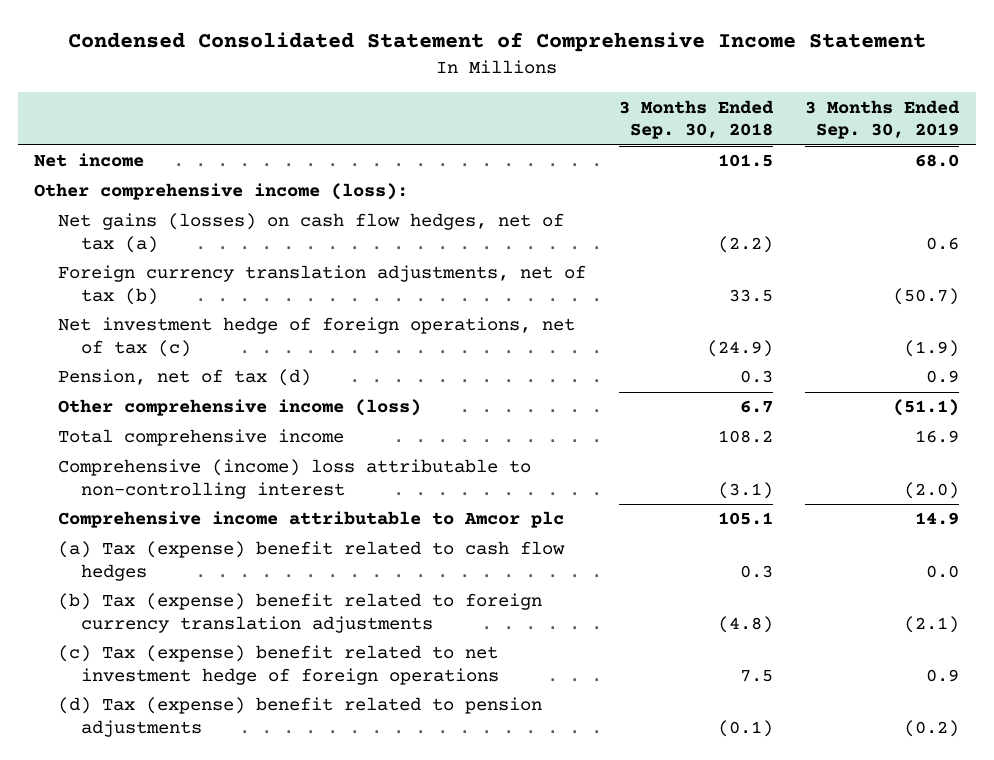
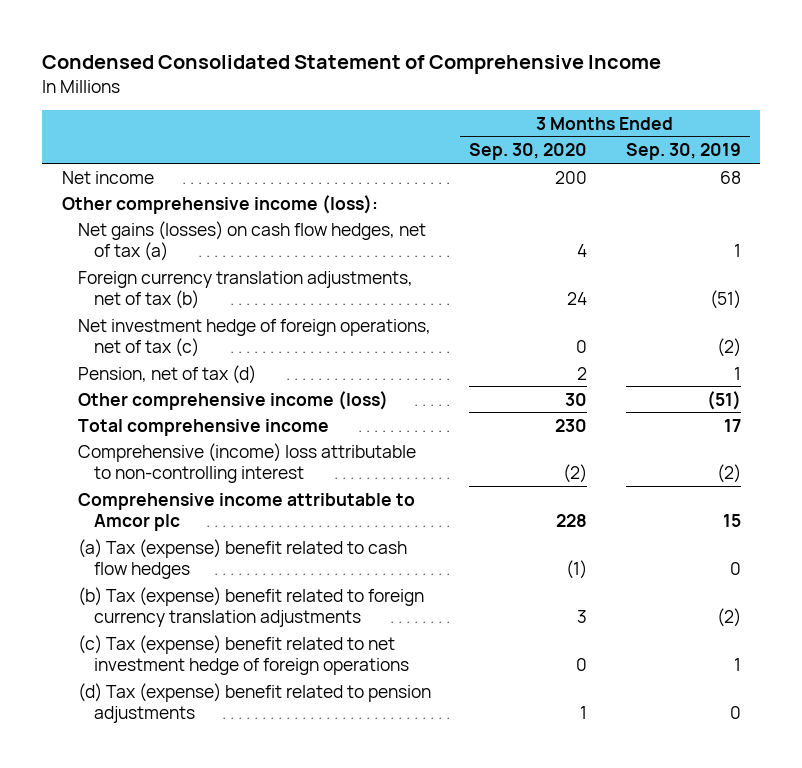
[67,32,926,53] Condensed Consolidated Statement of Comprehensive Income Statement -> [42,55,662,75] Condensed Consolidated Statement of Comprehensive Income
[618,99,774,140] 3 Months Ended Sep. 30, 2018 -> none
none -> [469,143,588,161] Sep. 30, 2020
[915,154,960,168] 68.0 -> [719,170,741,184] 68
[926,236,960,250] 0.6 -> [733,243,741,257] 1
[893,287,960,305] (50.7) -> [709,289,741,309] (51)
[904,339,960,357] (1.9) -> [716,337,741,357] (2)
[926,370,960,384] 0.9 -> [733,366,741,380] 1
[893,399,960,417] (51.1) -> [706,390,741,410] (51)
[915,430,960,444] 16.9 -> [723,418,741,432] 17
[904,481,960,499] (2.0) -> [716,463,741,483] (2)
[915,512,960,526] 14.9 -> [722,513,741,527] 15
[926,564,960,578] 0.0 -> [729,561,741,575] 0
[904,615,960,633] (2.1) -> [716,607,741,627] (2)
[926,668,960,682] 0.9 -> [733,657,741,671] 1
[904,719,960,737] (0.2) -> [729,705,741,719] 0

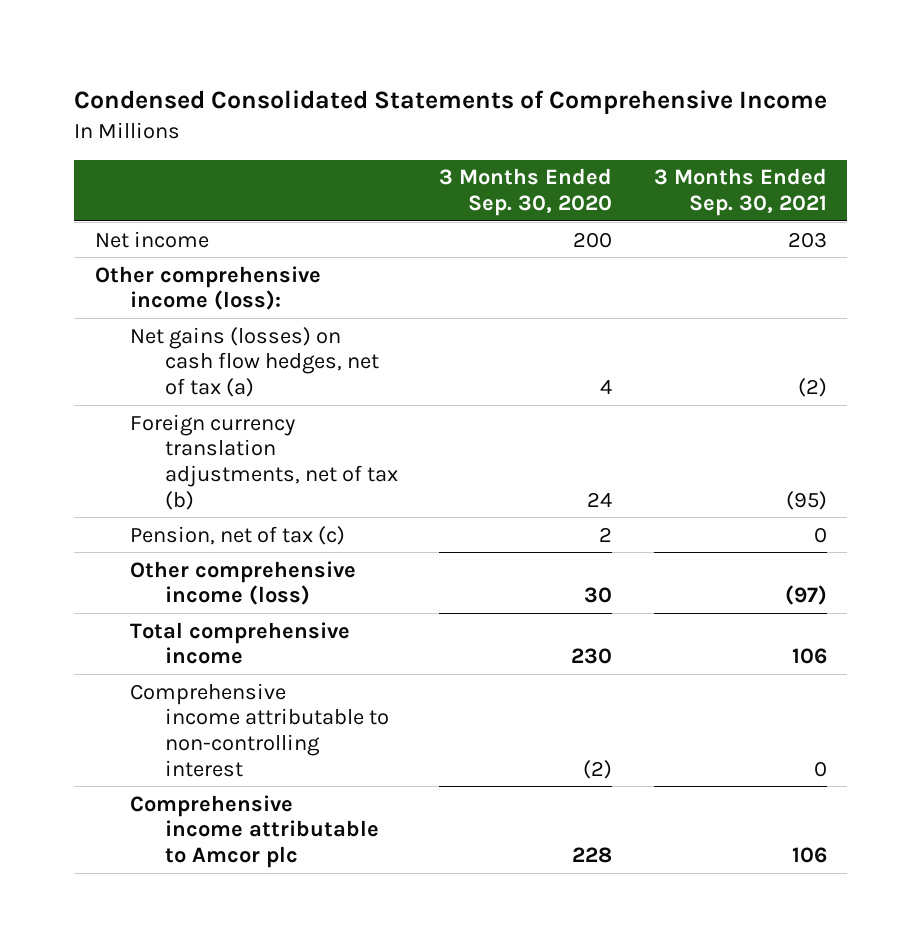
[42,55,662,75] Condensed Consolidated Statement of Comprehensive Income -> [74,90,828,115] Condensed Consolidated Statements of Comprehensive Income
[625,143,741,161] Sep. 30, 2019 -> none
none -> [653,168,827,217] 3 Months Ended Sep. 30, 2021
[77,318,431,357] Net investment hedge of foreign operations, net of tax (c) -> none
[77,364,256,384] Pension, net of tax (d) -> [130,525,346,545] Pension, net of tax (c)
[77,442,416,483] Comprehensive (income) loss attributable to non-controlling interest -> [130,682,390,777] Comprehensive income attributable to non-controlling interest
[77,538,407,579] (a) Tax (expense) benefit related to cash flow hedges -> none
[77,586,424,627] (b) Tax (expense) benefit related to foreign currency translation adjustments -> none
[77,634,409,675] (c) Tax (expense) benefit related to net investment hedge of foreign operations -> none
[77,682,431,723] (d) Tax (expense) benefit related to pension adjustments -> none

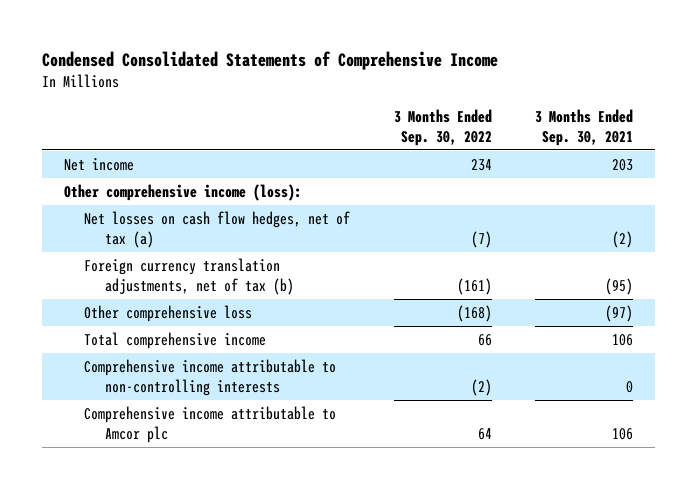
[439,168,613,217] 3 Months Ended Sep. 30, 2020 -> none
none -> [393,108,492,146] 3 Months Ended Sep. 30, 2022
[130,326,380,397] Net gains (losses) on cash flow hedges, net of tax (a) -> [84,210,351,248] Net losses on cash flow hedges, net of tax (a)
[130,525,346,545] Pension, net of tax (c) -> none
[130,560,357,606] Other comprehensive income (loss) -> [84,304,253,322] Other comprehensive loss
[130,682,390,777] Comprehensive income attributable to non-controlling interest -> [84,358,337,396] Comprehensive income attributable to non-controlling interests

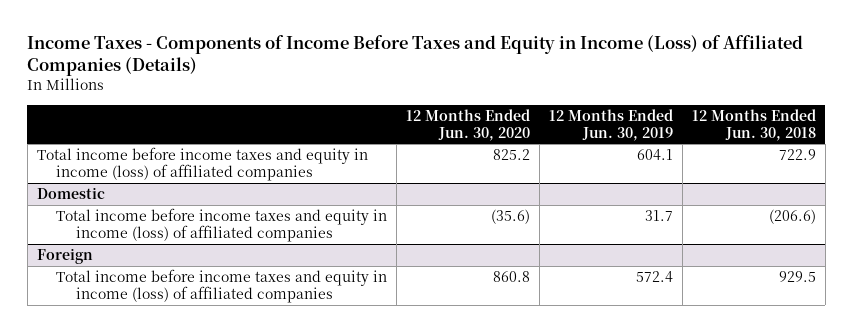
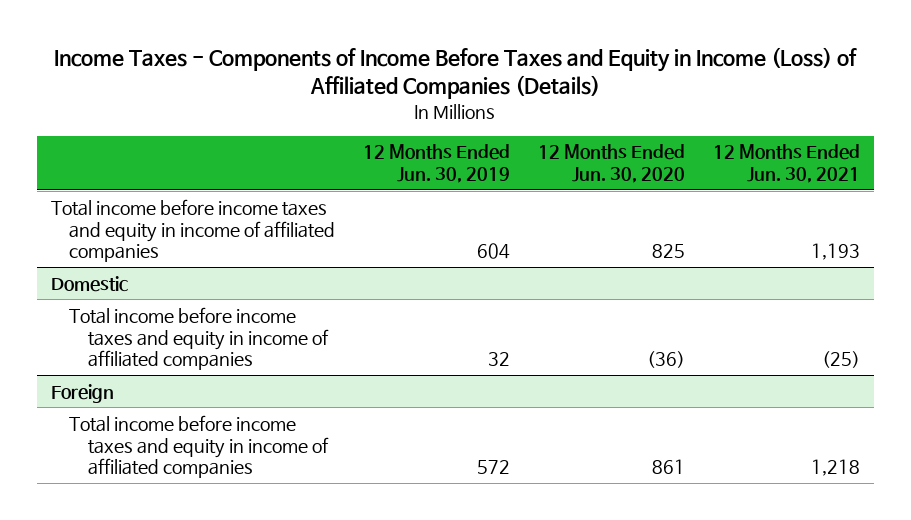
[691,108,816,141] 12 Months Ended Jun. 30, 2018 -> none
none -> [713,144,861,184] 12 Months Ended Jun. 30, 2021
[36,146,368,181] Total income before income taxes and equity in income (loss) of affiliated companies -> [50,198,336,263] Total income before income taxes and equity in income of affiliated companies
[493,148,531,160] 825.2 -> [652,244,686,259] 825
[636,148,673,160] 604.1 -> [477,243,511,260] 604
[56,207,388,242] Total income before income taxes and equity in income (loss) of affiliated companies -> [69,306,329,371] Total income before income taxes and equity in income of affiliated companies
[491,208,531,224] (35.6) -> [647,351,686,369] (36)
[644,209,673,221] 31.7 -> [488,352,511,367] 32
[56,268,388,303] Total income before income taxes and equity in income (loss) of affiliated companies -> [69,414,329,479] Total income before income taxes and equity in income of affiliated companies
[493,270,531,282] 860.8 -> [652,459,686,475] 861
[635,270,673,282] 572.4 -> [477,460,511,475] 572

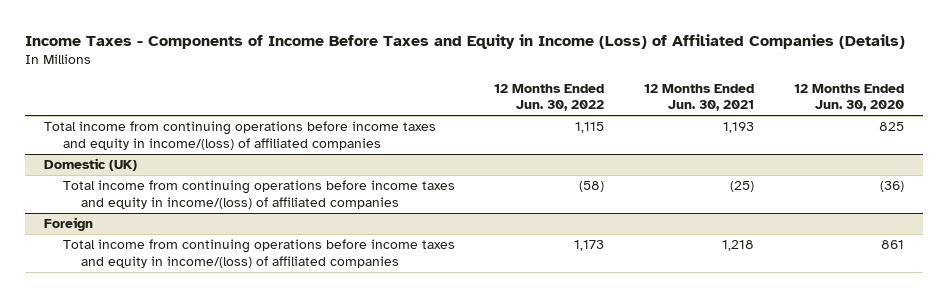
[363,144,511,184] 12 Months Ended Jun. 30, 2019 -> none
none -> [494,84,605,112] 12 Months Ended Jun. 30, 2022
[50,198,336,263] Total income before income taxes and equity in income of affiliated companies -> [44,121,437,150] Total income from continuing operations before income taxes and equity in income/(loss) of affiliated companies
[50,275,128,292] Domestic -> [44,158,138,172] Domestic (UK)
[69,306,329,371] Total income before income taxes and equity in income of affiliated companies -> [62,180,455,209] Total income from continuing operations before income taxes and equity in income/(loss) of affiliated companies
[69,414,329,479] Total income before income taxes and equity in income of affiliated companies -> [62,239,455,268] Total income from continuing operations before income taxes and equity in income/(loss) of affiliated companies

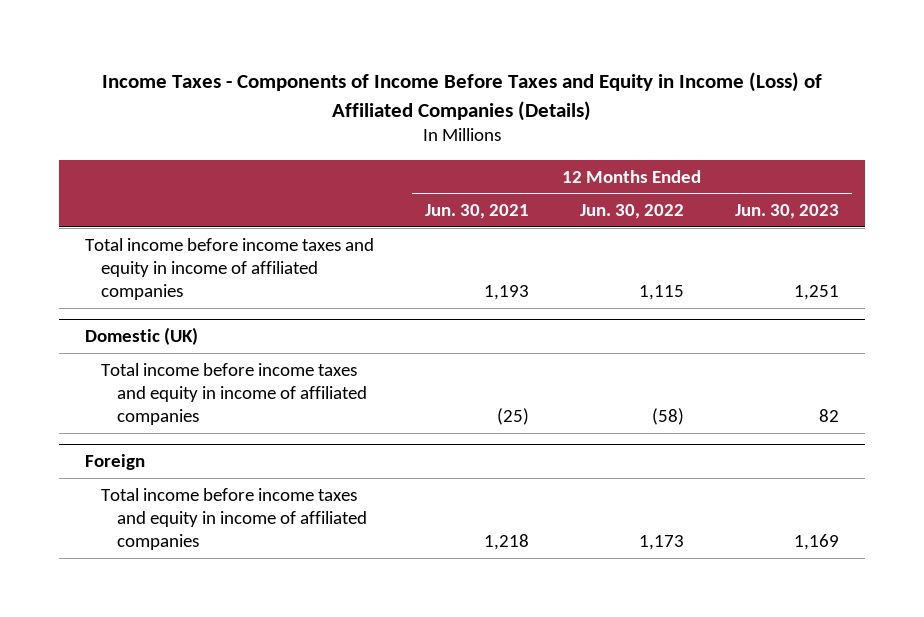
[793,84,904,112] 12 Months Ended Jun. 30, 2020 -> none
none -> [735,204,840,220] Jun. 30, 2023
[44,121,437,150] Total income from continuing operations before income taxes and equity in income/(loss) of affiliated companies -> [84,237,374,301] Total income before income taxes and equity in income of affiliated companies
[62,180,455,209] Total income from continuing operations before income taxes and equity in income/(loss) of affiliated companies -> [100,362,368,426] Total income before income taxes and equity in income of affiliated companies
[62,239,455,268] Total income from continuing operations before income taxes and equity in income/(loss) of affiliated companies -> [100,487,368,551] Total income before income taxes and equity in income of affiliated companies

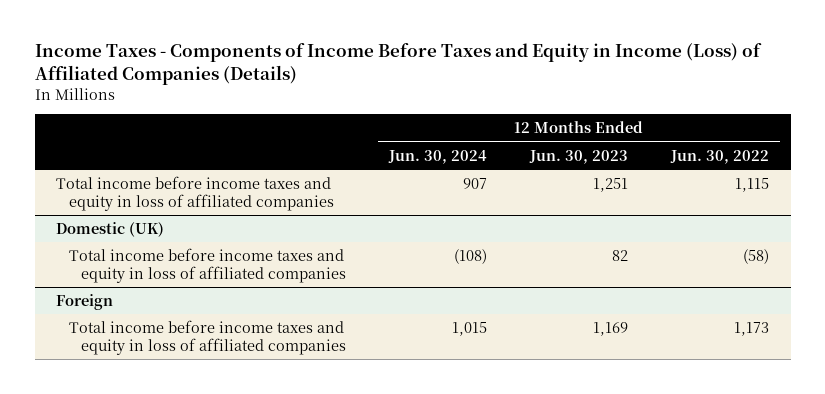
[424,204,529,220] Jun. 30, 2021 -> none
none -> [388,149,488,164] Jun. 30, 2024
[84,237,374,301] Total income before income taxes and equity in income of affiliated companies -> [56,175,334,212] Total income before income taxes and equity in loss of affiliated companies
[100,362,368,426] Total income before income taxes and equity in income of affiliated companies -> [68,247,347,284] Total income before income taxes and equity in loss of affiliated companies
[100,487,368,551] Total income before income taxes and equity in income of affiliated companies -> [68,319,347,356] Total income before income taxes and equity in loss of affiliated companies

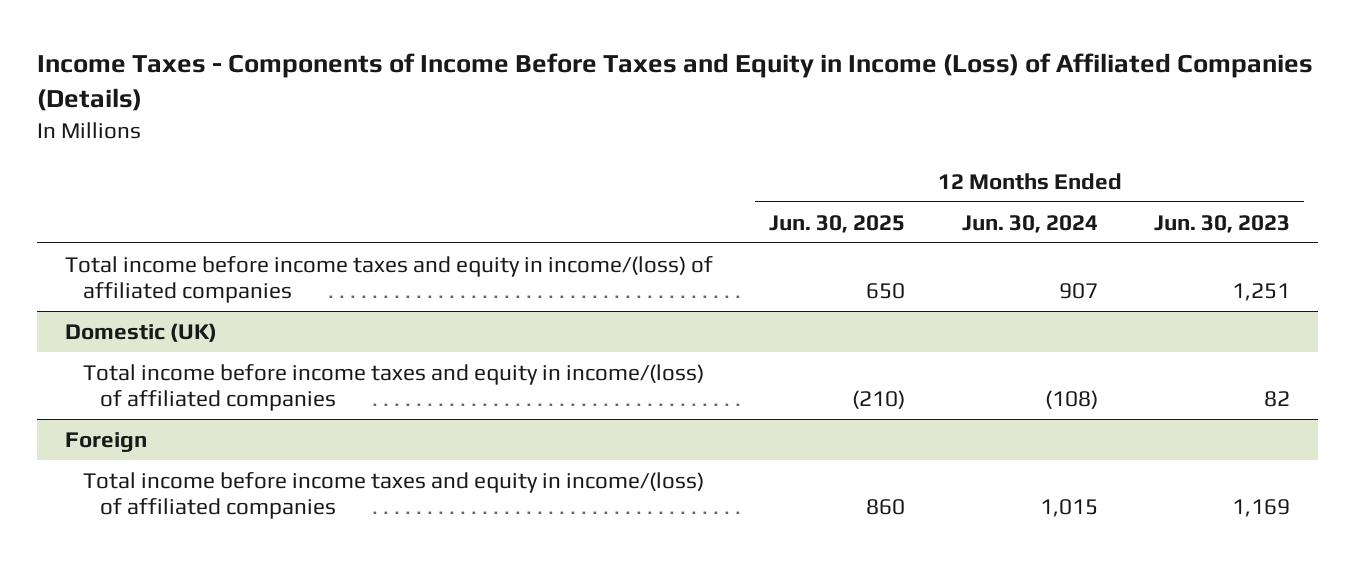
[670,149,770,164] Jun. 30, 2022 -> none
none -> [769,214,906,233] Jun. 30, 2025
[56,175,334,212] Total income before income taxes and equity in loss of affiliated companies -> [65,255,714,304] Total income before income taxes and equity in income/(loss) of affiliated companies
[68,247,347,284] Total income before income taxes and equity in loss of affiliated companies -> [82,363,704,412] Total income before income taxes and equity in income/(loss) of affiliated companies
[68,319,347,356] Total income before income taxes and equity in loss of affiliated companies -> [82,471,704,520] Total income before income taxes and equity in income/(loss) of affiliated companies

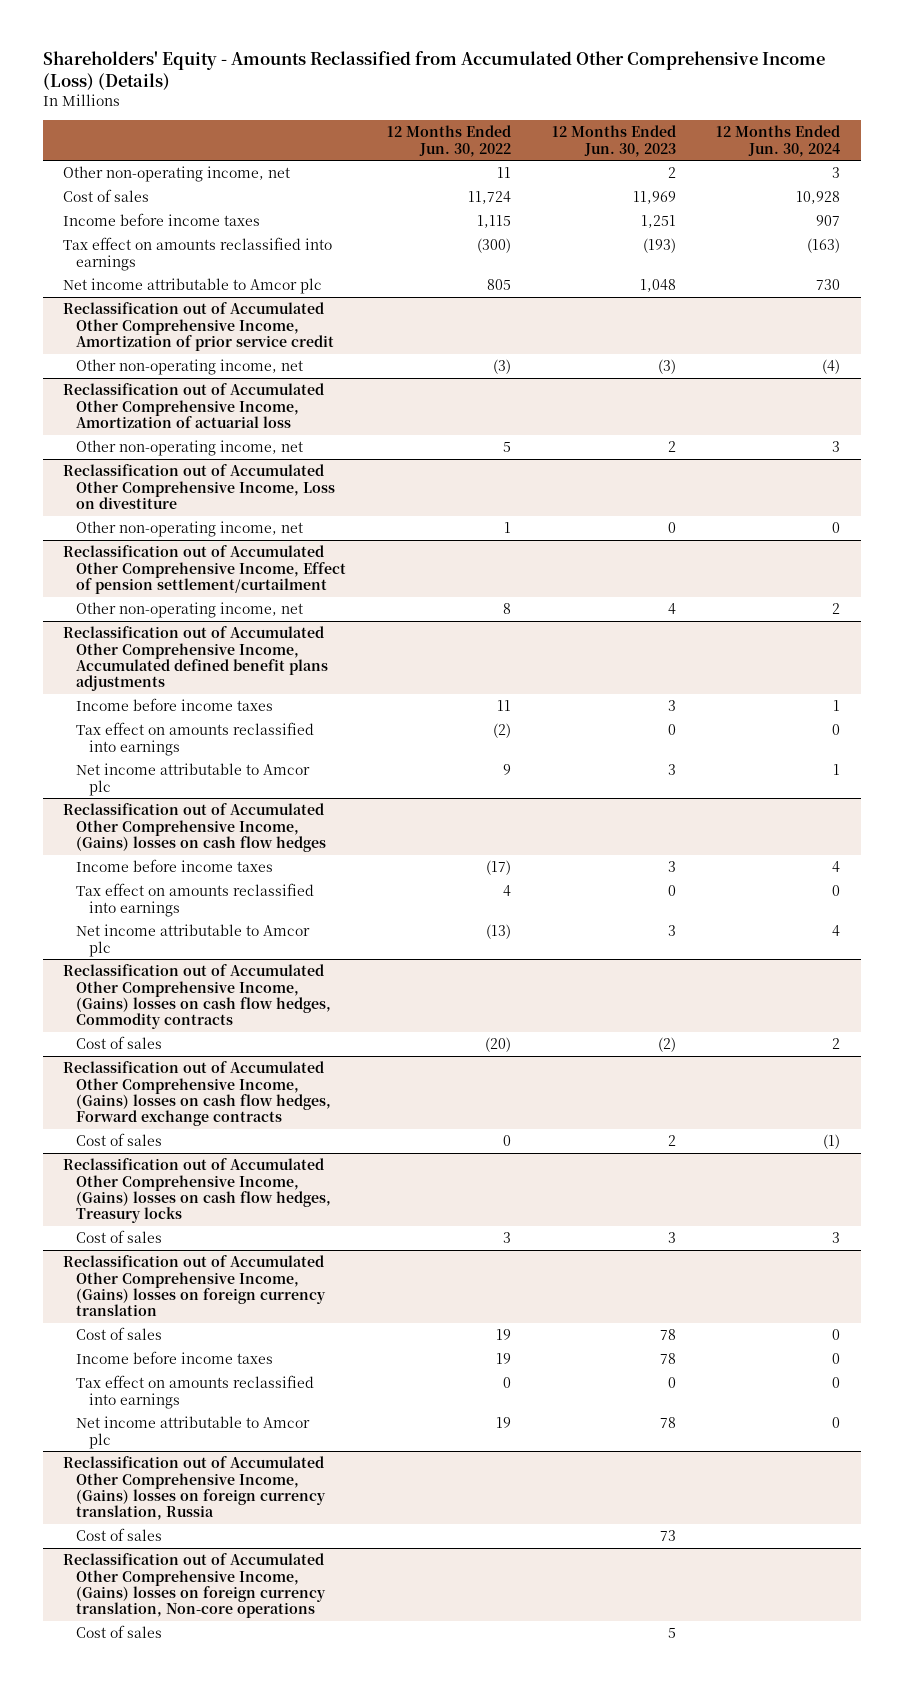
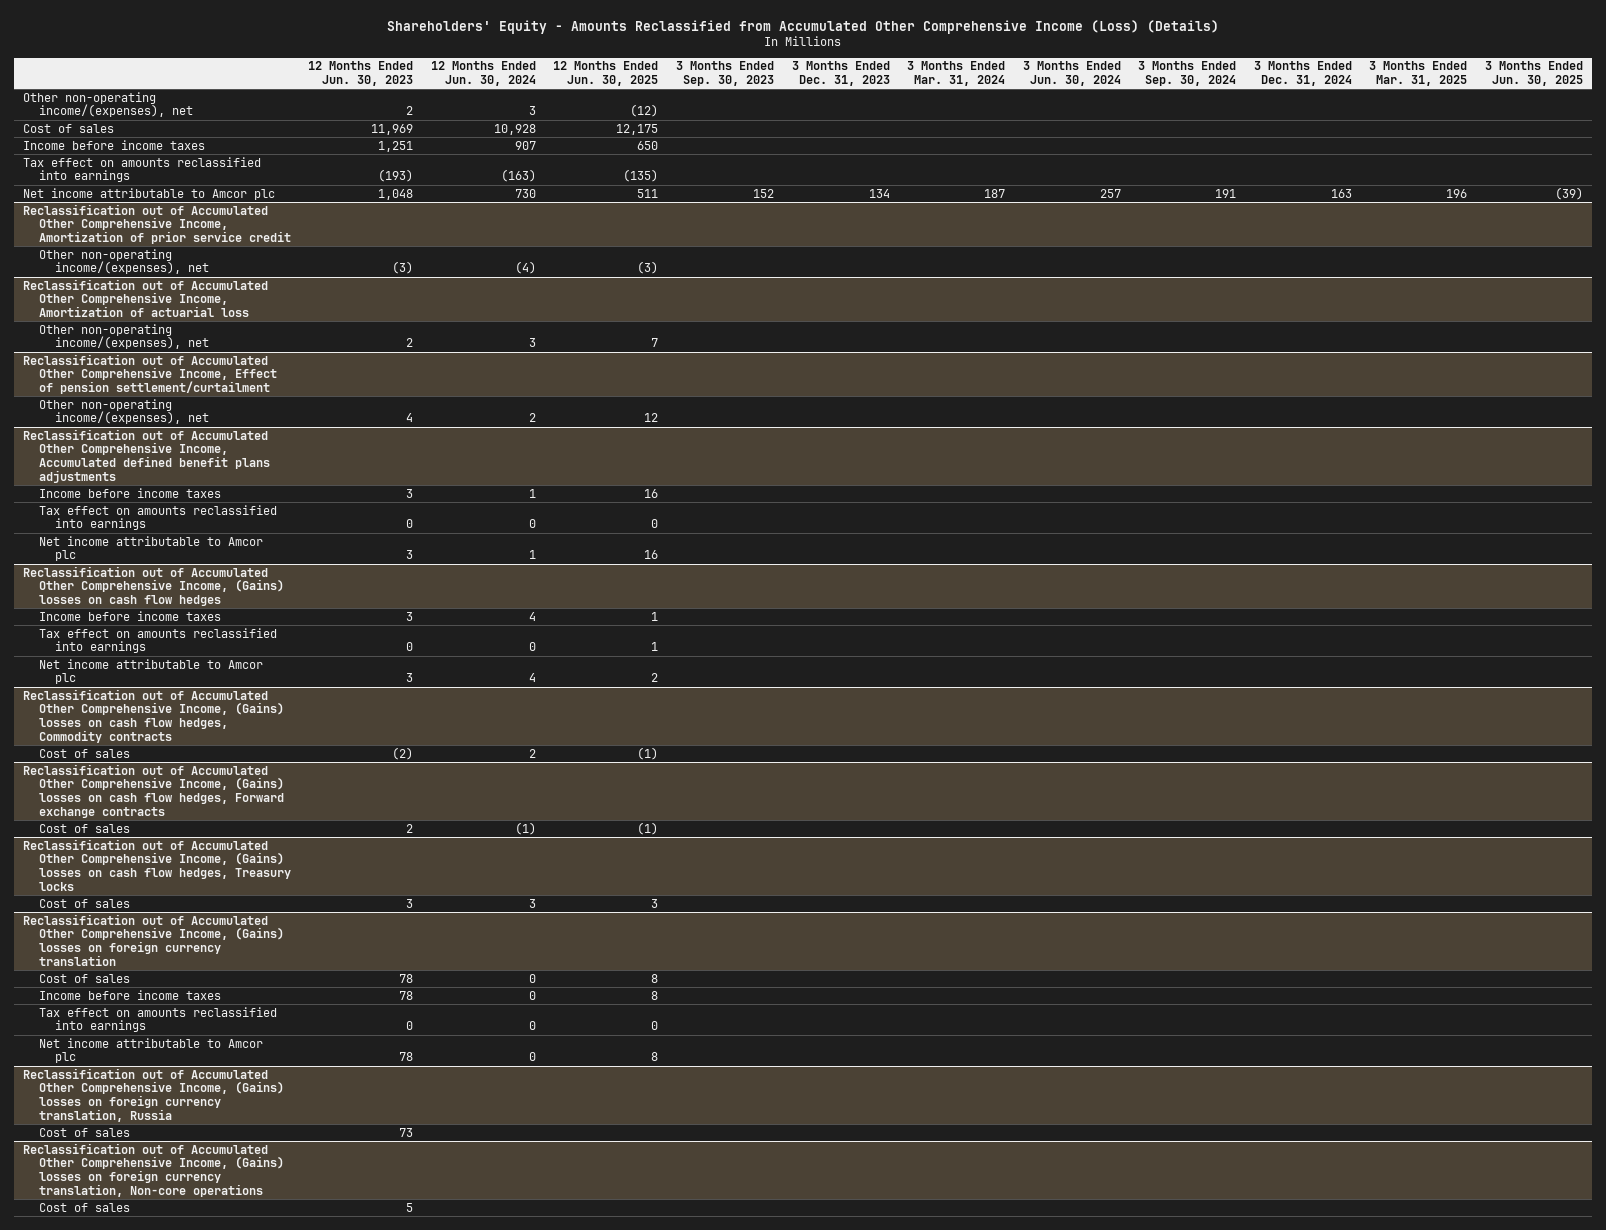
[386,125,511,157] 12 Months Ended Jun. 30, 2022 -> none
none -> [553,61,659,87] 12 Months Ended Jun. 30, 2025
none -> [675,61,774,87] 3 Months Ended Sep. 30, 2023
none -> [791,61,890,87] 3 Months Ended Dec. 31, 2023
none -> [907,61,1006,87] 3 Months Ended Mar. 31, 2024
none -> [1022,61,1121,87] 3 Months Ended Jun. 30, 2024
none -> [1138,61,1237,87] 3 Months Ended Sep. 30, 2024
none -> [1253,61,1352,87] 3 Months Ended Dec. 31, 2024
none -> [1369,61,1468,87] 3 Months Ended Mar. 31, 2025
none -> [1485,61,1584,87] 3 Months Ended Jun. 30, 2025
[63,166,291,183] Other non-operating income, net -> [22,91,193,118] Other non-operating income/(expenses), net
[76,359,304,376] Other non-operating income, net -> [38,248,209,275] Other non-operating income/(expenses), net
[63,464,336,510] Reclassification out of Accumulated Other Comprehensive Income, Loss on divestiture -> none
[76,521,304,538] Other non-operating income, net -> none
[76,440,304,457] Other non-operating income, net -> [38,323,209,350] Other non-operating income/(expenses), net
[76,602,304,619] Other non-operating income, net -> [38,398,209,425] Other non-operating income/(expenses), net

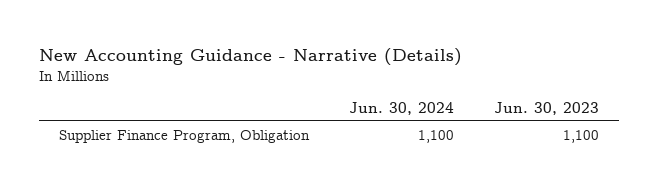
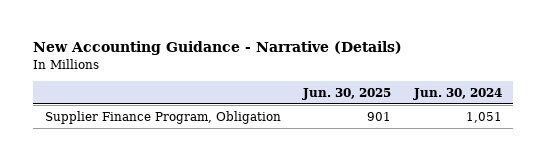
[494,101,600,115] Jun. 30, 2023 -> none
none -> [302,87,392,100] Jun. 30, 2025
[418,129,455,143] 1,100 -> [465,111,502,123] 1,051

